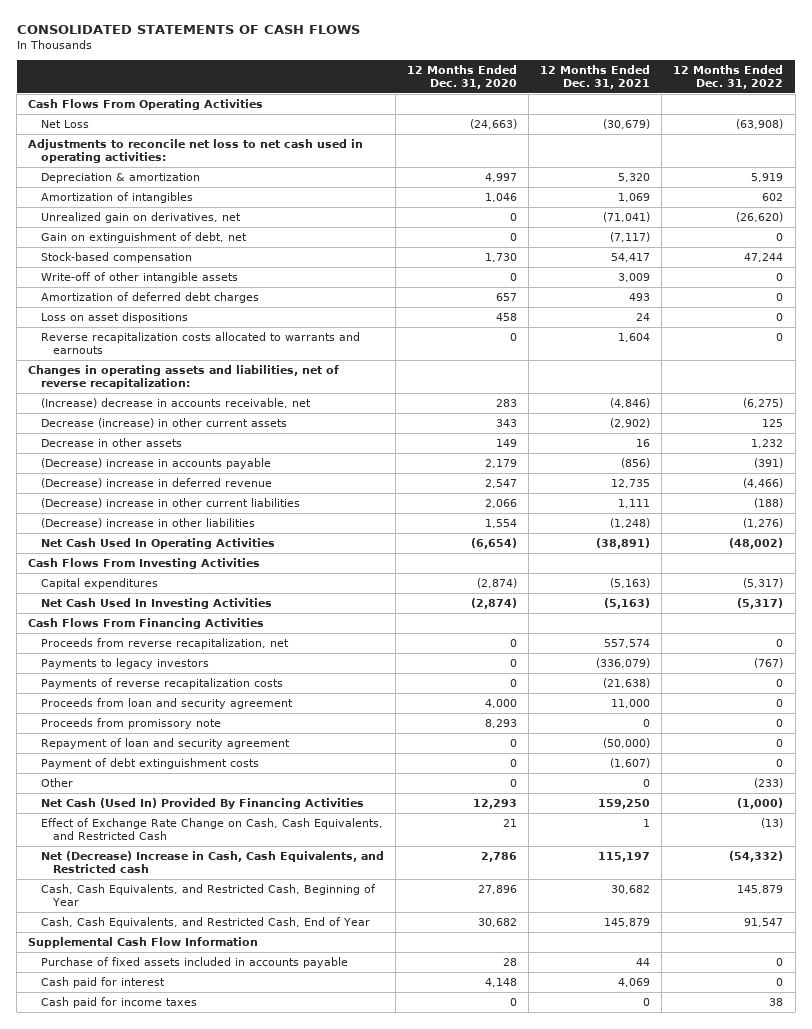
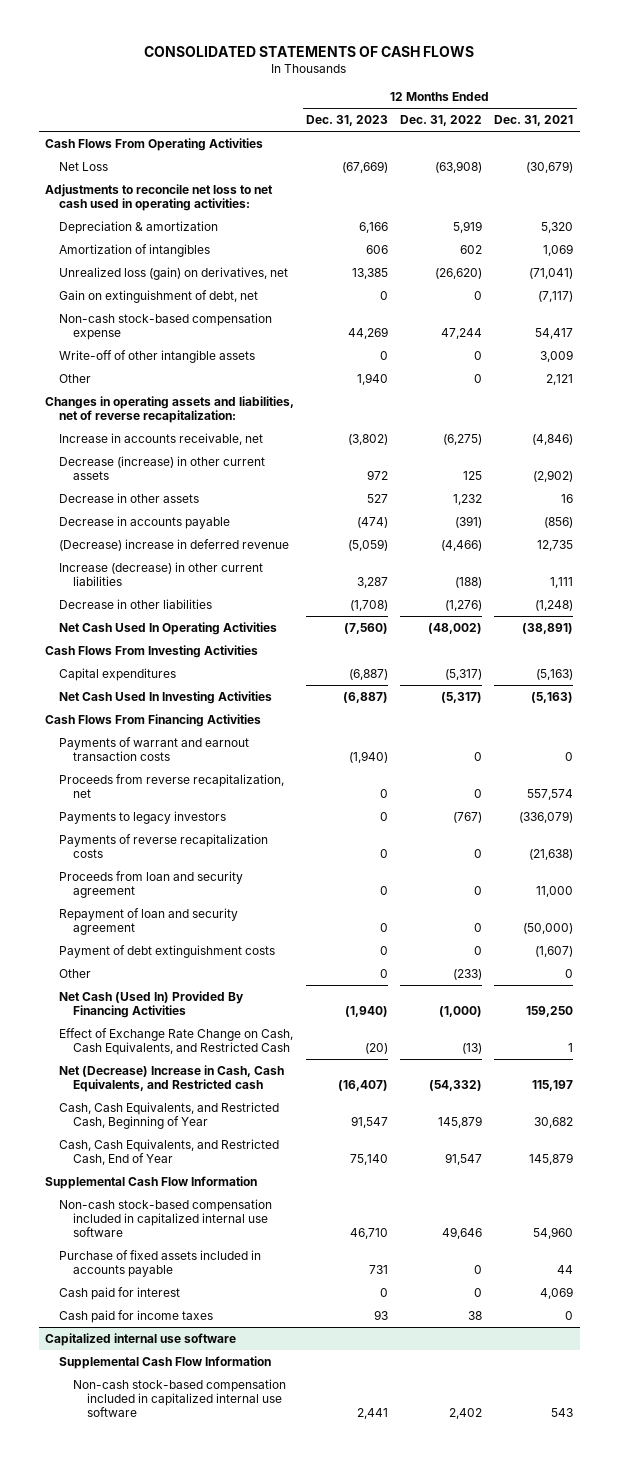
[406,64,517,89] 12 Months Ended Dec. 31, 2020 -> none
none -> [305,115,388,127] Dec. 31, 2023
[40,211,241,223] Unrealized gain on derivatives, net -> [58,266,288,280] Unrealized loss (gain) on derivatives, net
[40,251,192,263] Stock-based compensation -> [58,312,272,341] Non-cash stock-based compensation expense
[40,291,259,303] Amortization of deferred debt charges -> none
[40,311,188,323] Loss on asset dispositions -> none
[40,331,360,355] Reverse recapitalization costs allocated to warrants and earnouts -> none
none -> [58,373,91,383] Other
[40,397,311,408] (Increase) decrease in accounts receivable, net -> [58,432,263,445] Increase in accounts receivable, net
[40,457,271,469] (Decrease) increase in accounts payable -> [58,515,230,529] Decrease in accounts payable
[40,497,300,508] (Decrease) increase in other current liabilities -> [58,561,263,587] Increase (decrease) in other current liabilities
[40,517,255,528] (Decrease) increase in other liabilities -> [58,598,212,609] Decrease in other liabilities
none -> [58,736,249,762] Payments of warrant and earnout transaction costs
[40,717,221,729] Proceeds from promissory note -> none
none -> [58,1198,272,1238] Non-cash stock-based compensation included in capitalized internal use software
none -> [44,1332,236,1346] Capitalized internal use software
none -> [58,1355,271,1369] Supplemental Cash Flow Information
none -> [72,1378,286,1418] Non-cash stock-based compensation included in capitalized internal use software

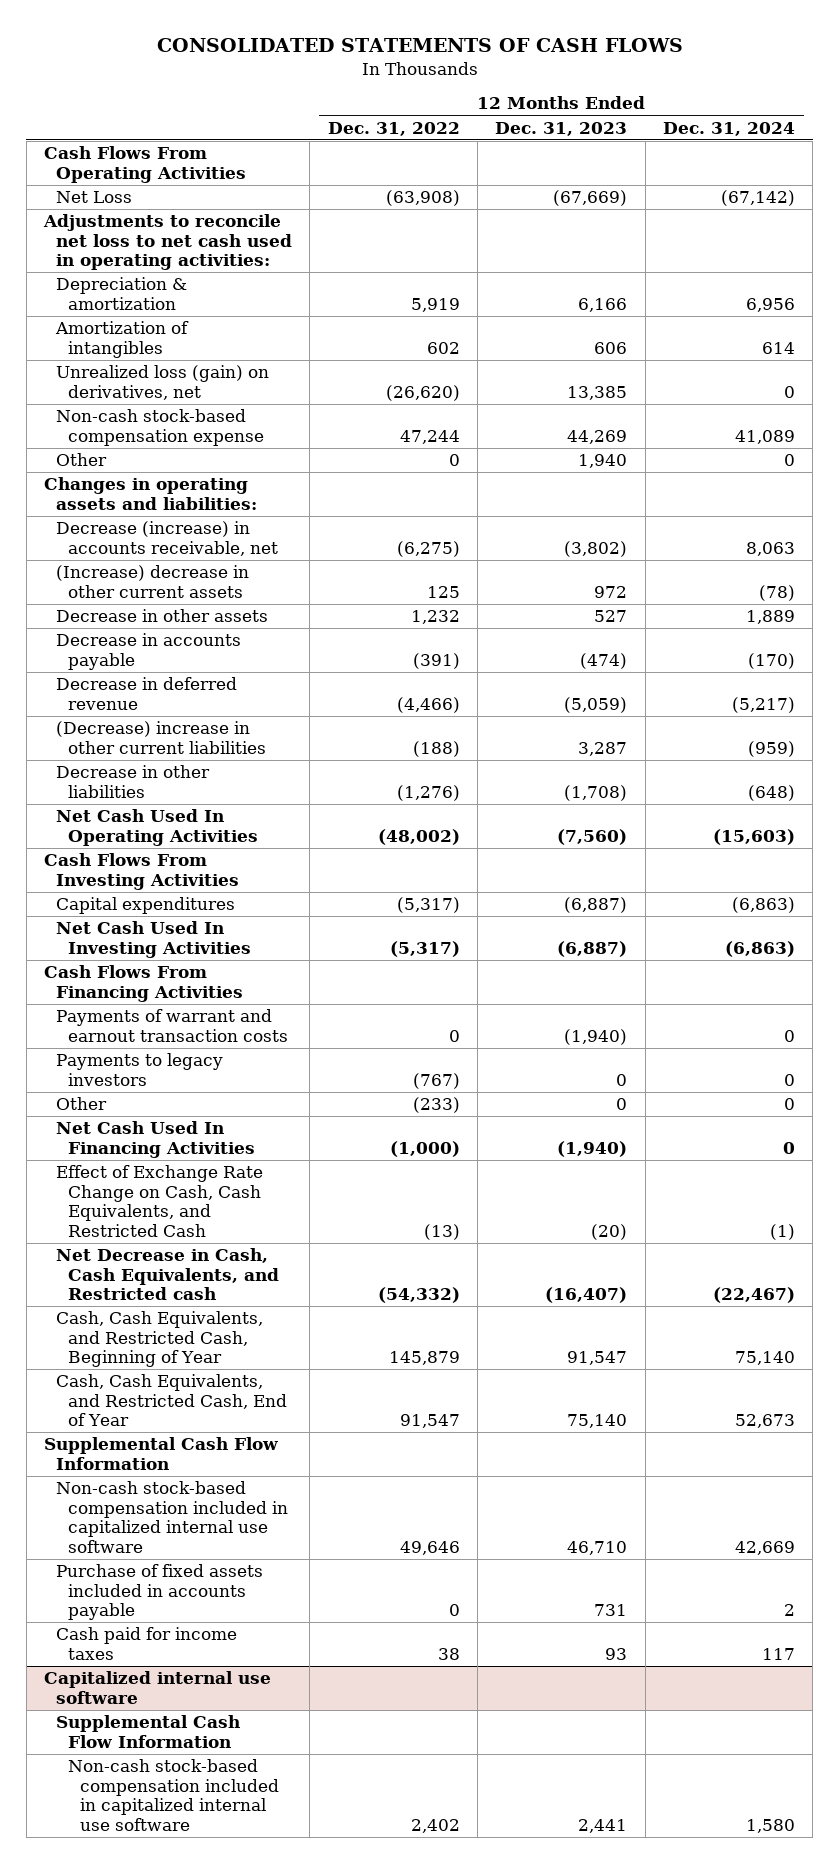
[494,115,574,127] Dec. 31, 2021 -> none
none -> [663,121,796,136] Dec. 31, 2024
[58,289,258,303] Gain on extinguishment of debt, net -> none
[58,349,255,363] Write-off of other intangible assets -> none
[44,395,294,424] Changes in operating assets and liabilities, net of reverse recapitalization: -> [43,477,258,510] Changes in operating assets and liabilities:
[58,432,263,445] Increase in accounts receivable, net -> [56,521,279,556] Decrease (increase) in accounts receivable, net
[58,455,265,481] Decrease (increase) in other current assets -> [56,565,250,598] (Increase) decrease in other current assets
[58,538,289,551] (Decrease) increase in deferred revenue -> [56,677,238,710] Decrease in deferred revenue
[58,561,263,587] Increase (decrease) in other current liabilities -> [56,721,267,754] (Decrease) increase in other current liabilities
[58,773,284,799] Proceeds from reverse recapitalization, net -> none
[58,833,268,859] Payments of reverse recapitalization costs -> none
[58,870,243,899] Proceeds from loan and security agreement -> none
[58,907,238,936] Repayment of loan and security agreement -> none
[58,944,275,958] Payment of debt extinguishment costs -> none
[58,990,244,1019] Net Cash (Used In) Provided By Financing Activities -> [56,1121,256,1158] Net Cash Used In Financing Activities
[58,1064,284,1093] Net (Decrease) Increase in Cash, Cash Equivalents, and Restricted cash -> [56,1248,280,1301] Net Decrease in Cash, Cash Equivalents, and Restricted cash
[58,1286,180,1300] Cash paid for interest -> none

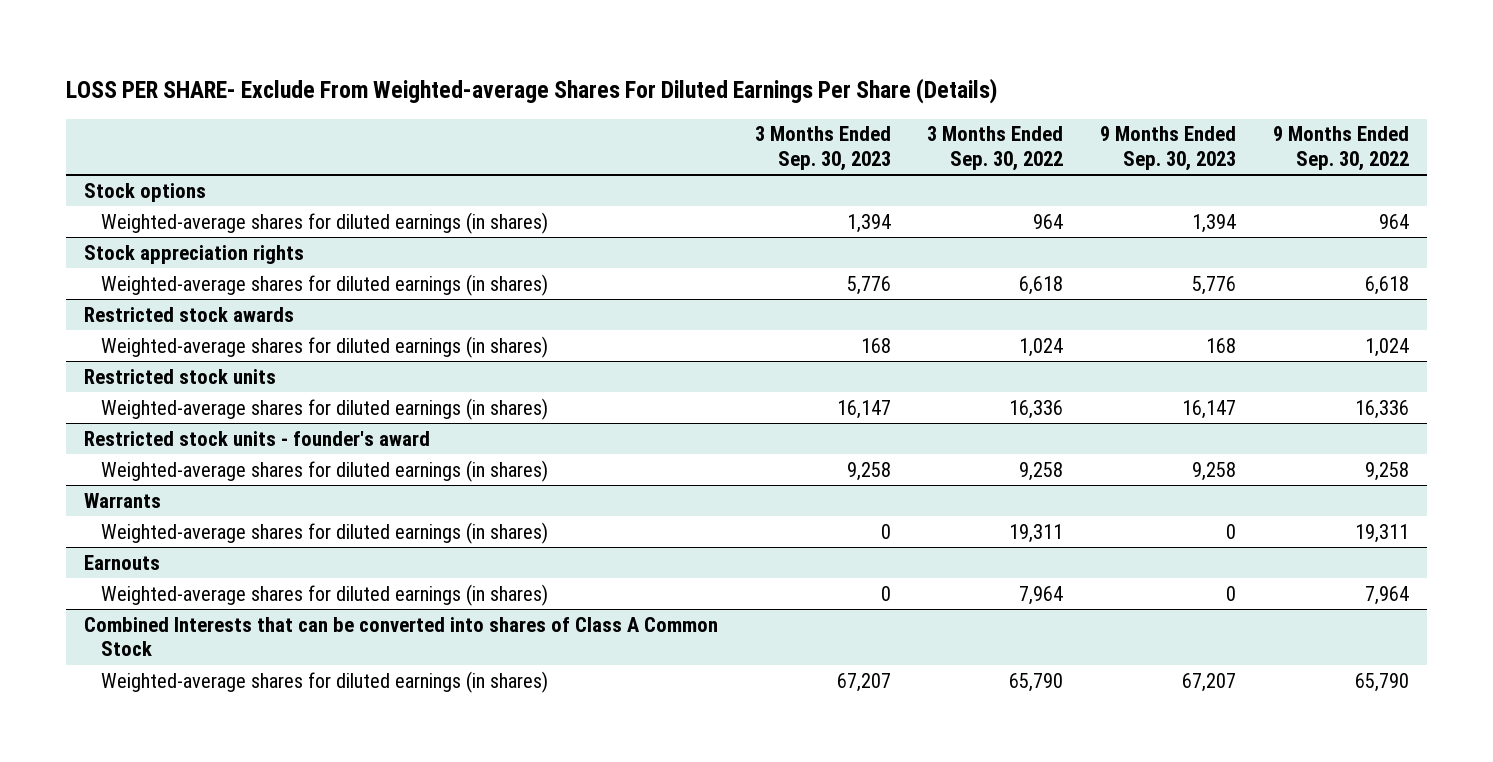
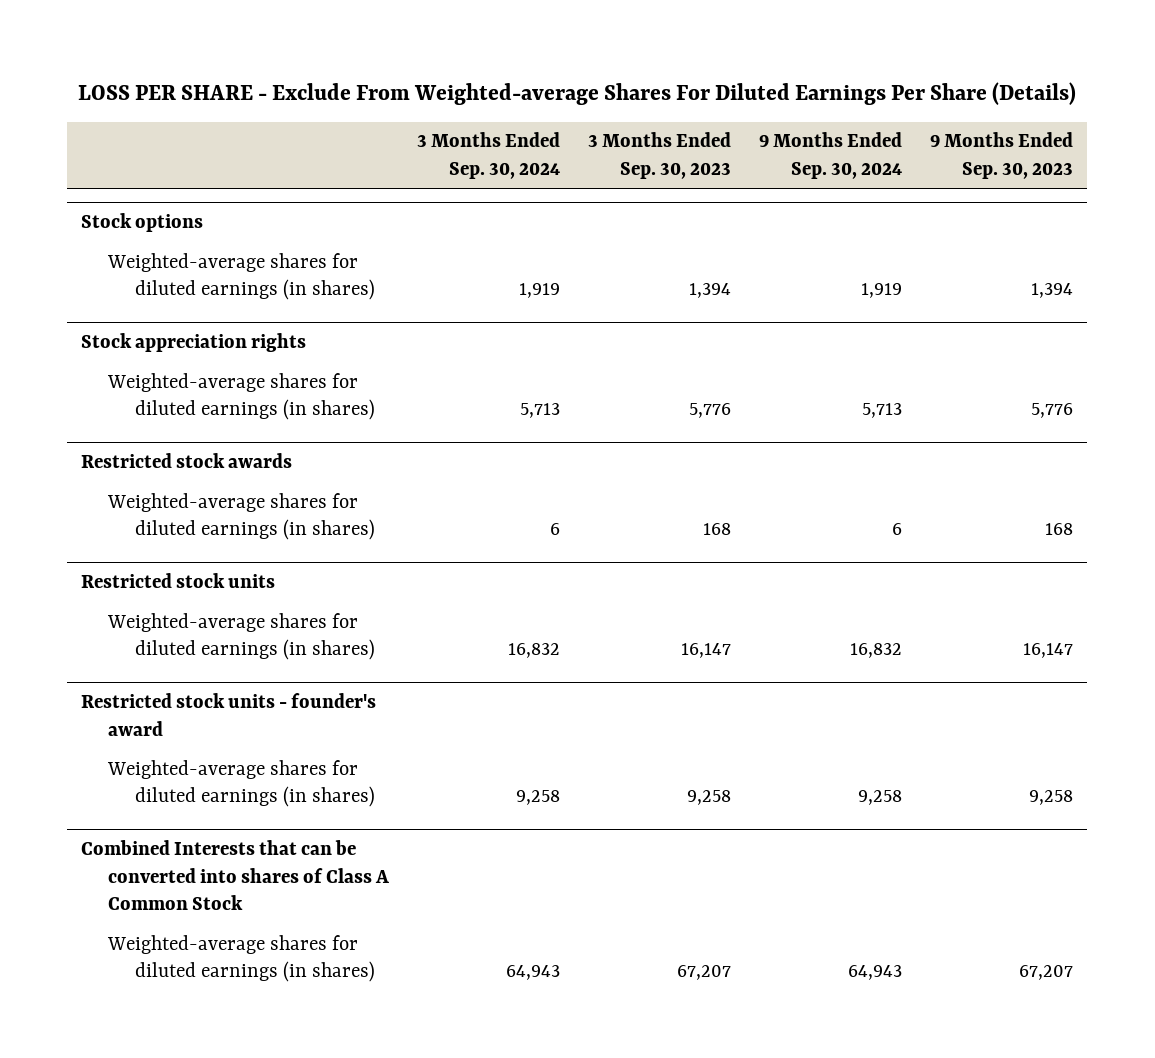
[65,77,997,104] LOSS PER SHARE- Exclude From Weighted-average Shares For Diluted Earnings Per Share (Details) -> [78,82,1077,106] LOSS PER SHARE - Exclude From Weighted-average Shares For Diluted Earnings Per Share (Details)
[927,126,1064,171] 3 Months Ended Sep. 30, 2022 -> none
[1272,126,1409,171] 9 Months Ended Sep. 30, 2022 -> none
none -> [417,132,561,179] 3 Months Ended Sep. 30, 2024
none -> [759,132,903,179] 9 Months Ended Sep. 30, 2024
[84,492,162,508] Warrants -> none
[100,521,548,544] Weighted-average shares for diluted earnings (in shares) -> none
[84,554,161,570] Earnouts -> none
[100,583,548,606] Weighted-average shares for diluted earnings (in shares) -> none

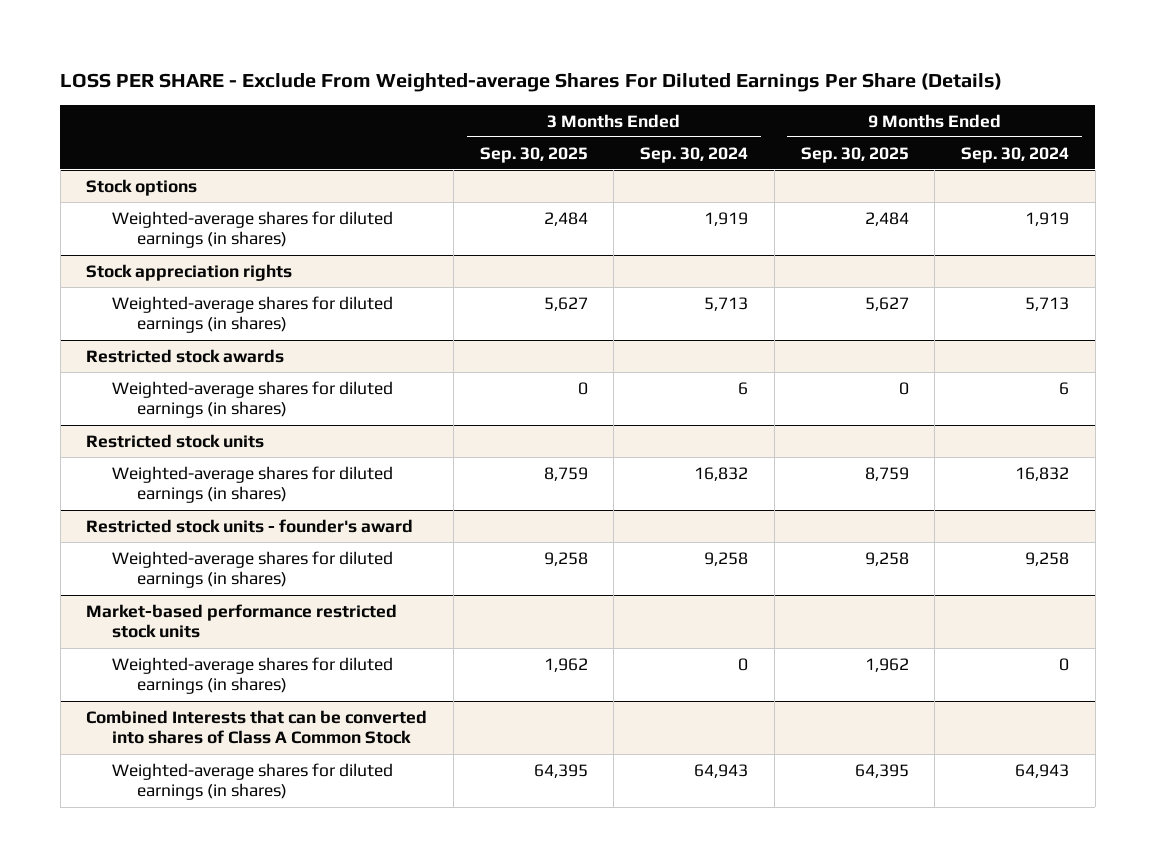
[588,132,732,179] 3 Months Ended Sep. 30, 2023 -> none
[930,132,1074,179] 9 Months Ended Sep. 30, 2023 -> none
none -> [479,146,588,163] Sep. 30, 2025
none -> [800,146,909,163] Sep. 30, 2025
none -> [86,603,398,639] Market-based performance restricted stock units
none -> [111,656,393,695] Weighted-average shares for diluted earnings (in shares)

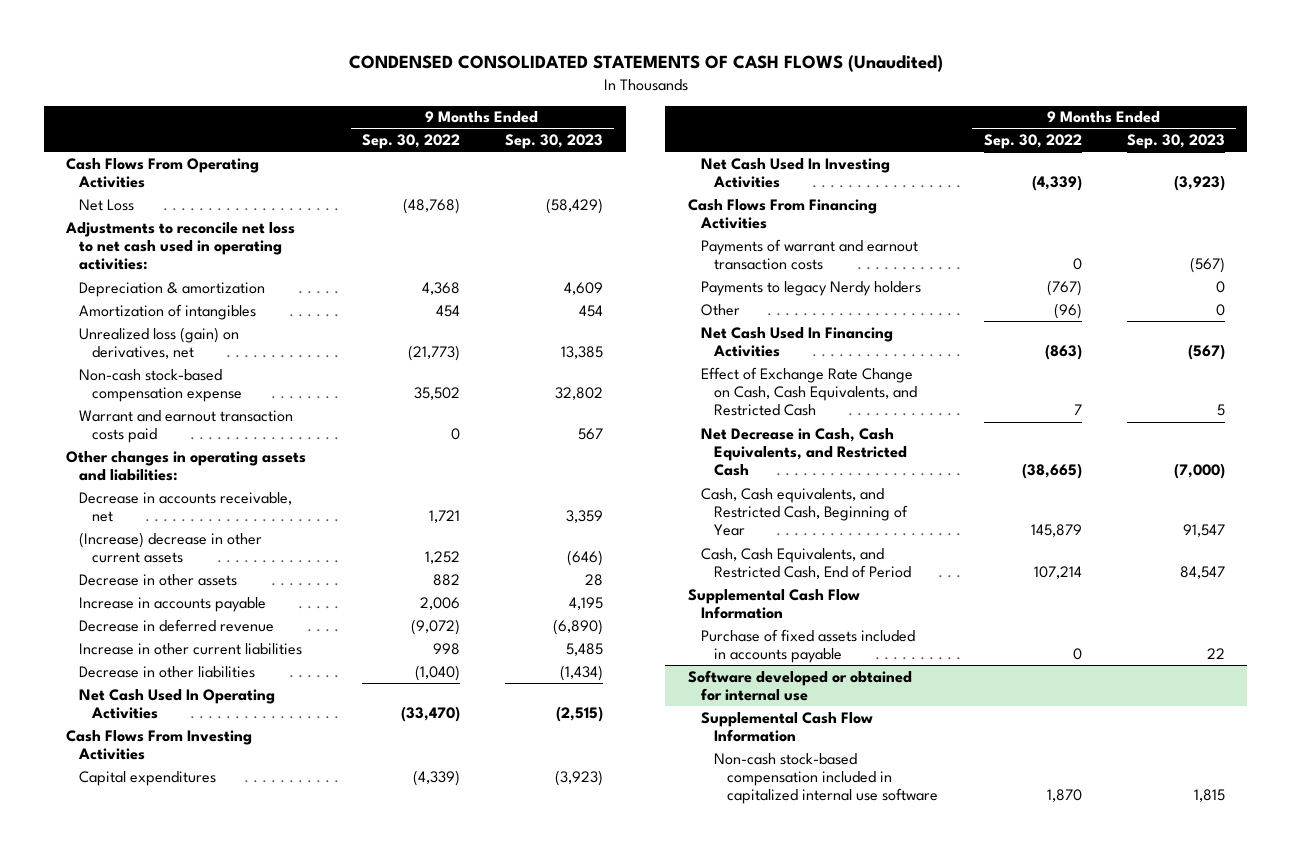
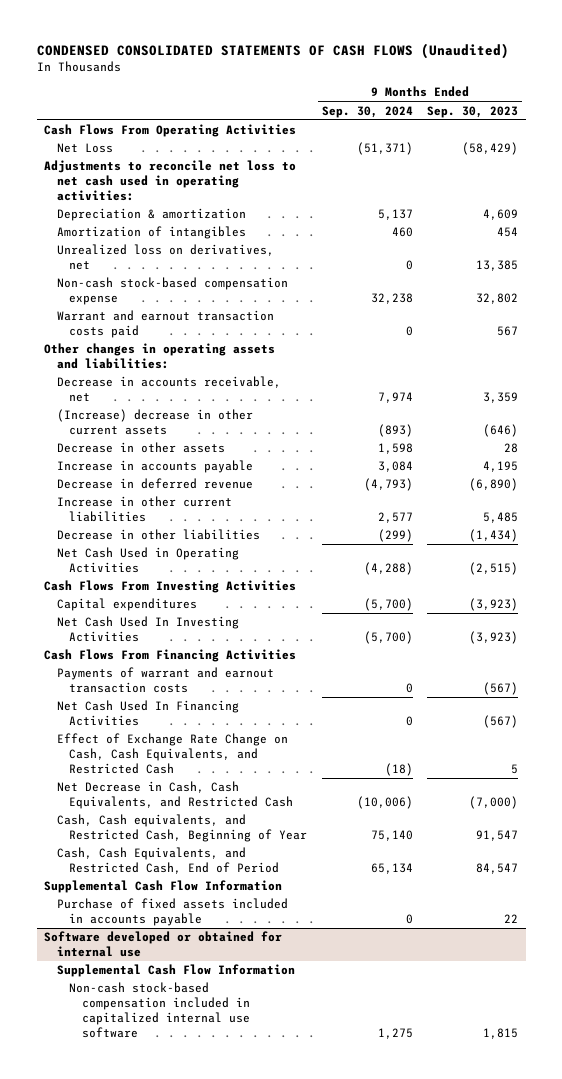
[361,134,460,150] Sep. 30, 2022 -> none
none -> [321,105,413,118] Sep. 30, 2024
[79,326,240,360] Unrealized loss (gain) on derivatives, net -> [56,244,274,271] Unrealized loss on derivatives, net
[79,688,276,720] Net Cash Used In Operating Activities -> [56,547,239,574] Net Cash Used in Operating Activities
[701,280,922,296] Payments to legacy Nerdy holders -> none
[701,303,741,316] Other -> none

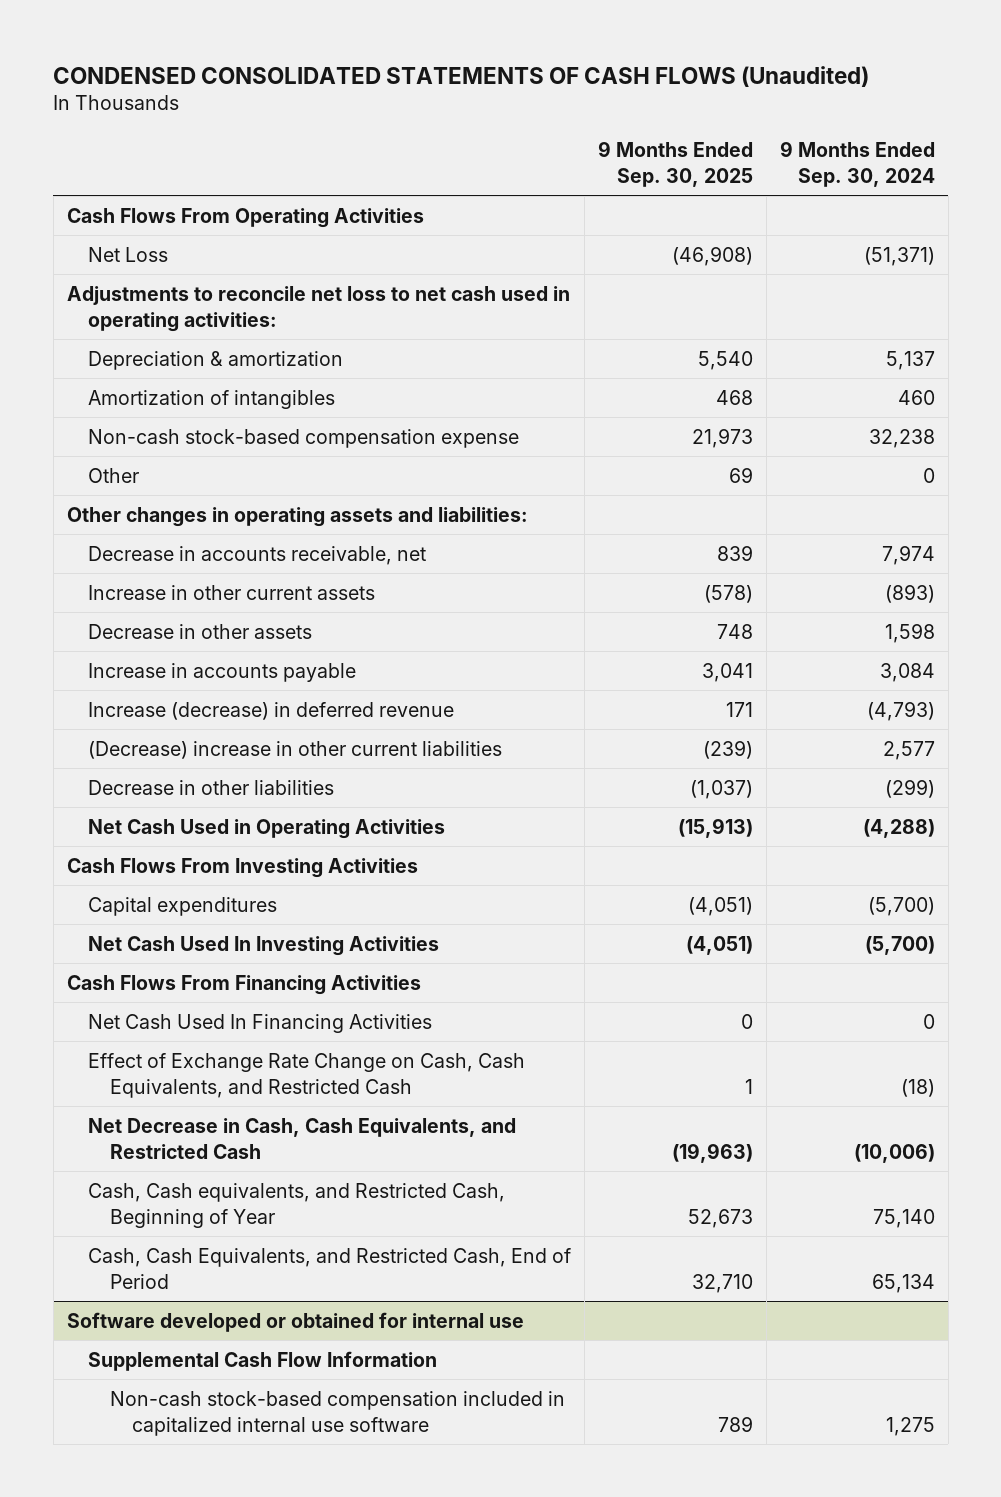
[427,105,519,118] Sep. 30, 2023 -> none
none -> [598,141,754,187] 9 Months Ended Sep. 30, 2025
[56,244,274,271] Unrealized loss on derivatives, net -> none
[56,310,274,339] Warrant and earnout transaction costs paid -> none
none -> [88,467,140,483] Other
[56,409,253,436] (Increase) decrease in other current assets -> [88,584,376,600] Increase in other current assets
[56,478,253,490] Decrease in deferred revenue -> [88,701,455,720] Increase (decrease) in deferred revenue
[56,496,232,523] Increase in other current liabilities -> [88,740,503,759] (Decrease) increase in other current liabilities
[56,667,274,694] Payments of warrant and earnout transaction costs -> none
[43,880,282,894] Supplemental Cash Flow Information -> none
[56,898,288,927] Purchase of fixed assets included in accounts payable -> none

